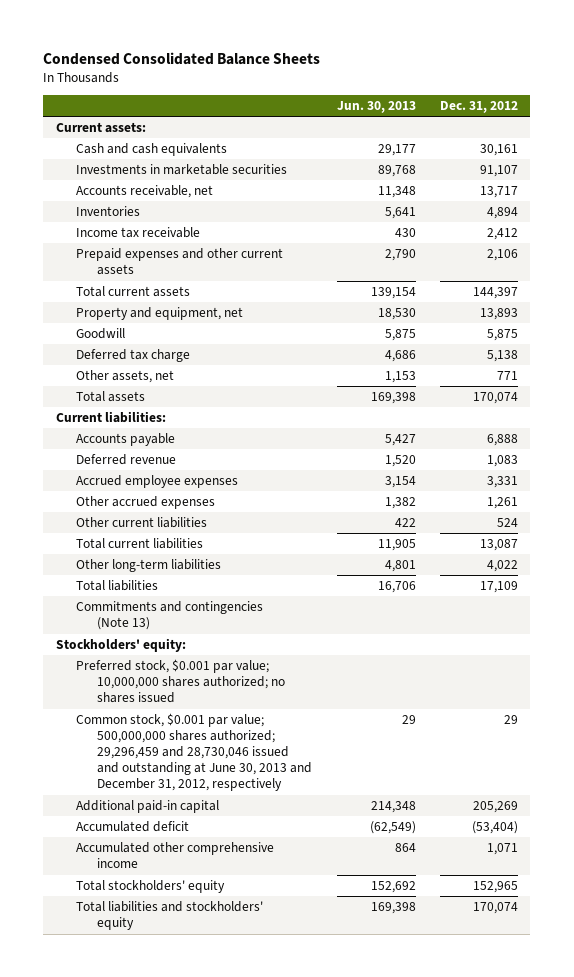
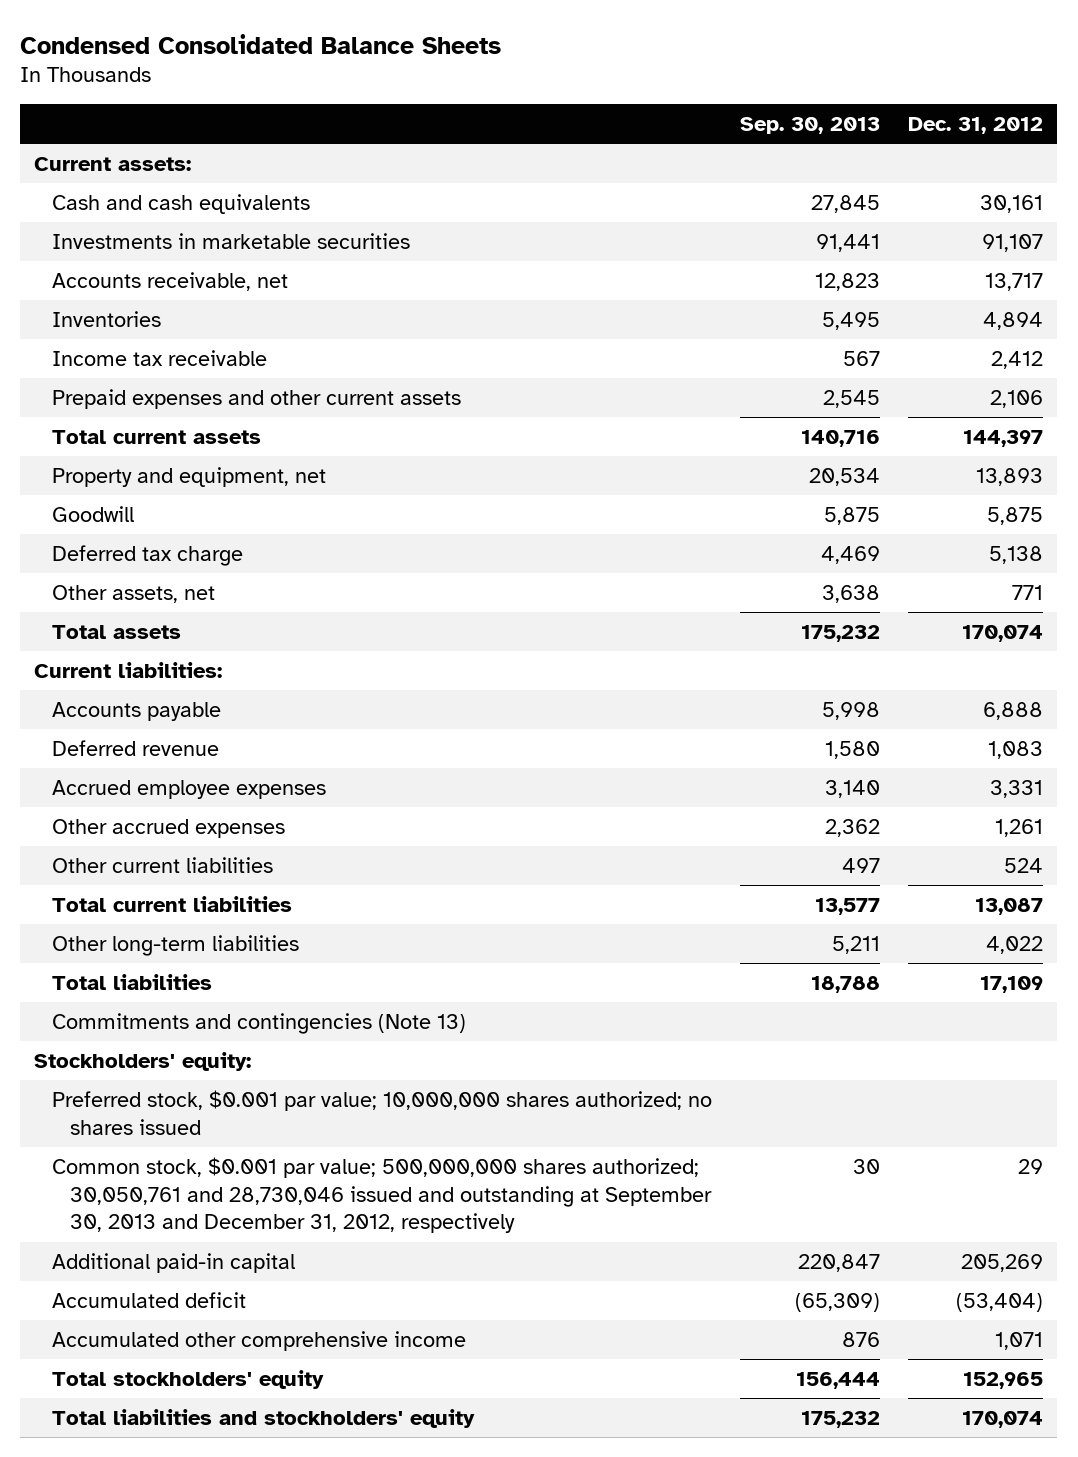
[336,101,416,114] Jun. 30, 2013 -> none
none -> [740,116,881,134] Sep. 30, 2013
[76,713,312,792] Common stock, $0.001 par value; 500,000,000 shares authorized; 29,296,459 and 28,730,046 issued and outstanding at June 30, 2013 and December 31, 2012, respectively -> [52,1156,712,1234] Common stock, $0.001 par value; 500,000,000 shares authorized; 30,050,761 and 28,730,046 issued and outstanding at September 30, 2013 and December 31, 2012, respectively

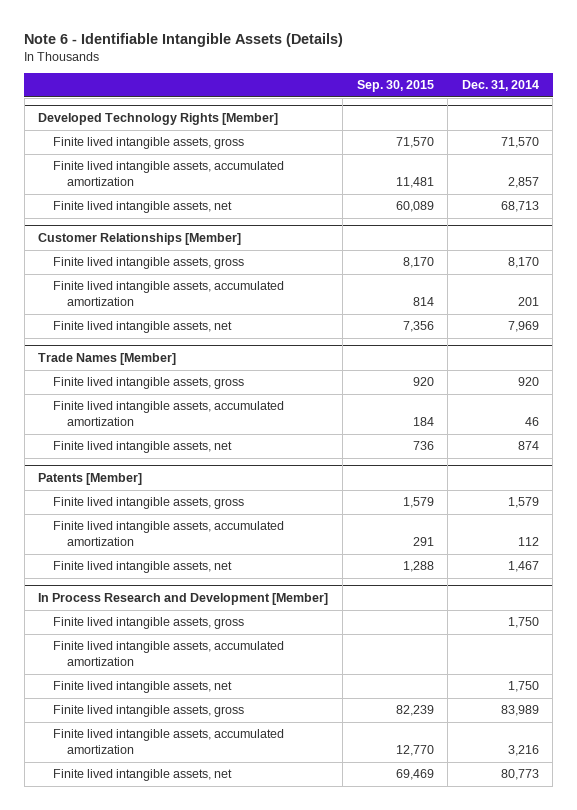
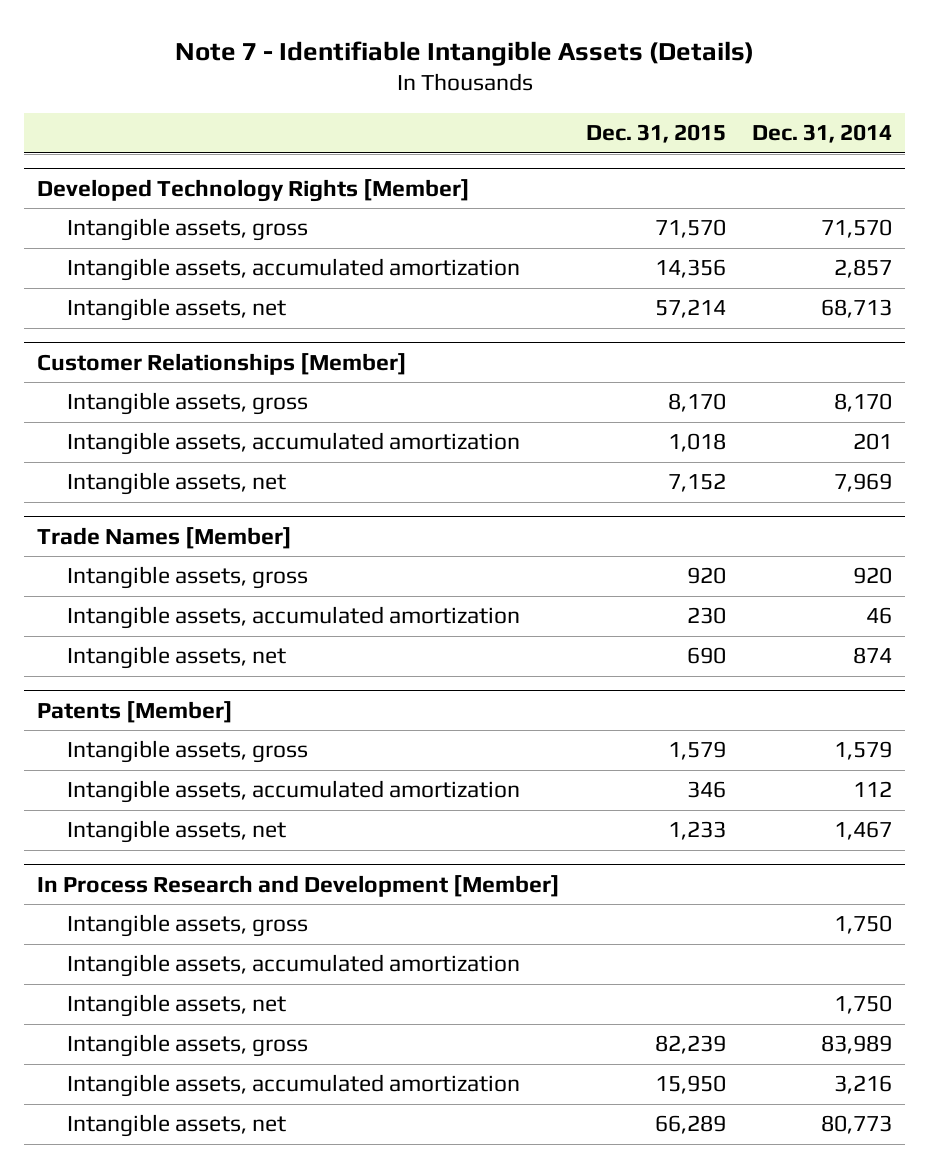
[24,32,344,47] Note 6 - Identifiable Intangible Assets (Details) -> [174,40,754,66] Note 7 - Identifiable Intangible Assets (Details)
[356,80,434,93] Sep. 30, 2015 -> none
none -> [586,124,727,144] Dec. 31, 2015
[52,137,244,150] Finite lived intangible assets, gross -> [67,218,309,242] Intangible assets, gross
[52,161,284,187] Finite lived intangible assets, accumulated amortization -> [67,258,521,282] Intangible assets, accumulated amortization
[52,201,232,214] Finite lived intangible assets, net -> [67,298,287,322] Intangible assets, net
[52,257,244,270] Finite lived intangible assets, gross -> [67,392,309,416] Intangible assets, gross
[52,281,284,307] Finite lived intangible assets, accumulated amortization -> [67,432,521,456] Intangible assets, accumulated amortization
[52,321,232,334] Finite lived intangible assets, net -> [67,472,287,496] Intangible assets, net
[52,377,244,390] Finite lived intangible assets, gross -> [67,566,309,590] Intangible assets, gross
[52,401,284,427] Finite lived intangible assets, accumulated amortization -> [67,606,521,630] Intangible assets, accumulated amortization
[52,441,232,454] Finite lived intangible assets, net -> [67,646,287,670] Intangible assets, net
[52,497,244,510] Finite lived intangible assets, gross -> [67,740,309,764] Intangible assets, gross
[52,521,284,547] Finite lived intangible assets, accumulated amortization -> [67,780,521,804] Intangible assets, accumulated amortization
[52,561,232,574] Finite lived intangible assets, net -> [67,820,287,844] Intangible assets, net
[52,617,244,630] Finite lived intangible assets, gross -> [67,914,309,938] Intangible assets, gross
[52,641,284,667] Finite lived intangible assets, accumulated amortization -> [67,954,521,978] Intangible assets, accumulated amortization
[52,681,232,694] Finite lived intangible assets, net -> [67,994,287,1018] Intangible assets, net
[52,705,244,718] Finite lived intangible assets, gross -> [67,1034,309,1058] Intangible assets, gross
[52,729,284,755] Finite lived intangible assets, accumulated amortization -> [67,1074,521,1098] Intangible assets, accumulated amortization
[52,769,232,782] Finite lived intangible assets, net -> [67,1114,287,1138] Intangible assets, net

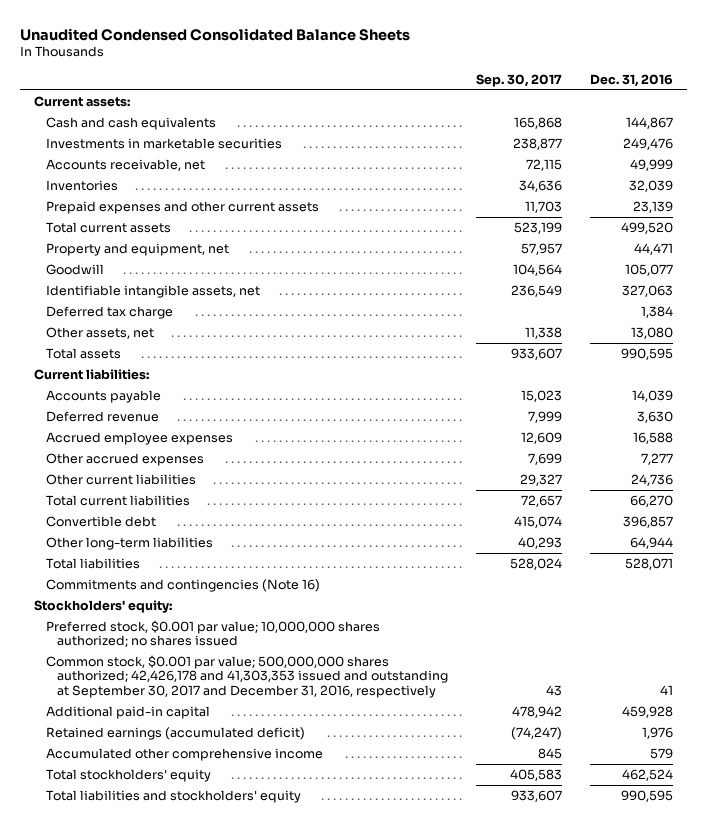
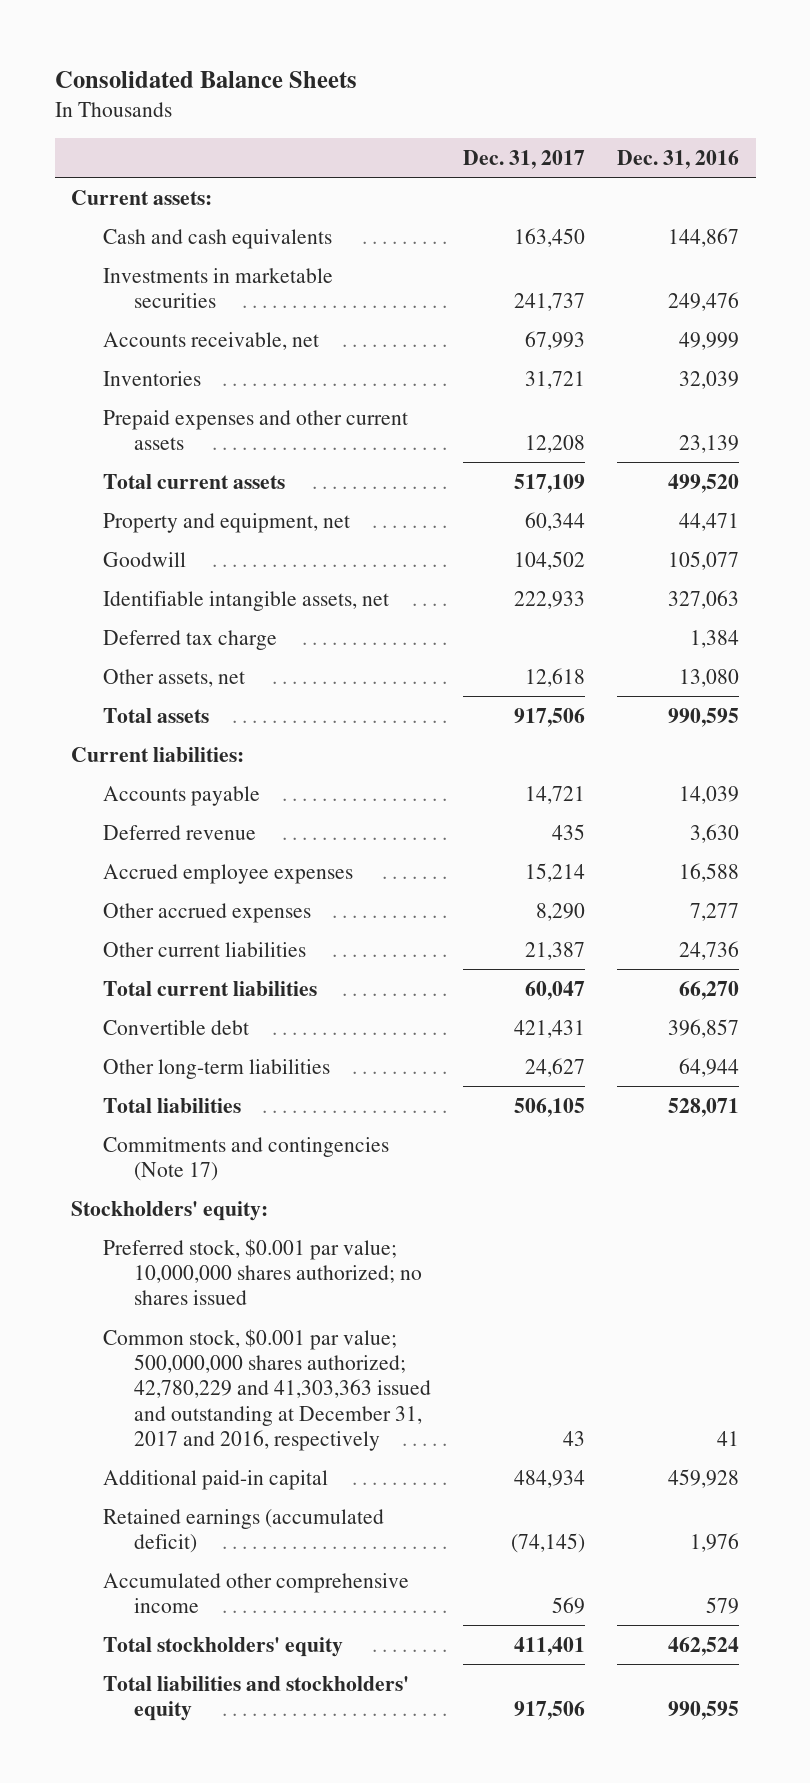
[20,27,411,41] Unaudited Condensed Consolidated Balance Sheets -> [54,70,357,88] Consolidated Balance Sheets
[476,73,563,87] Sep. 30, 2017 -> none
none -> [463,149,586,169] Dec. 31, 2017
[45,578,320,592] Commitments and contingencies (Note 16) -> [102,1136,389,1181] Commitments and contingencies (Note 17)
[45,654,448,698] Common stock, $0.001 par value; 500,000,000 shares authorized; 42,426,178 and 41,303,353 issued and outstanding at September 30, 2017 and December 31, 2016, respectively -> [102,1328,432,1451] Common stock, $0.001 par value; 500,000,000 shares authorized; 42,780,229 and 41,303,363 issued and outstanding at December 31, 2017 and 2016, respectively

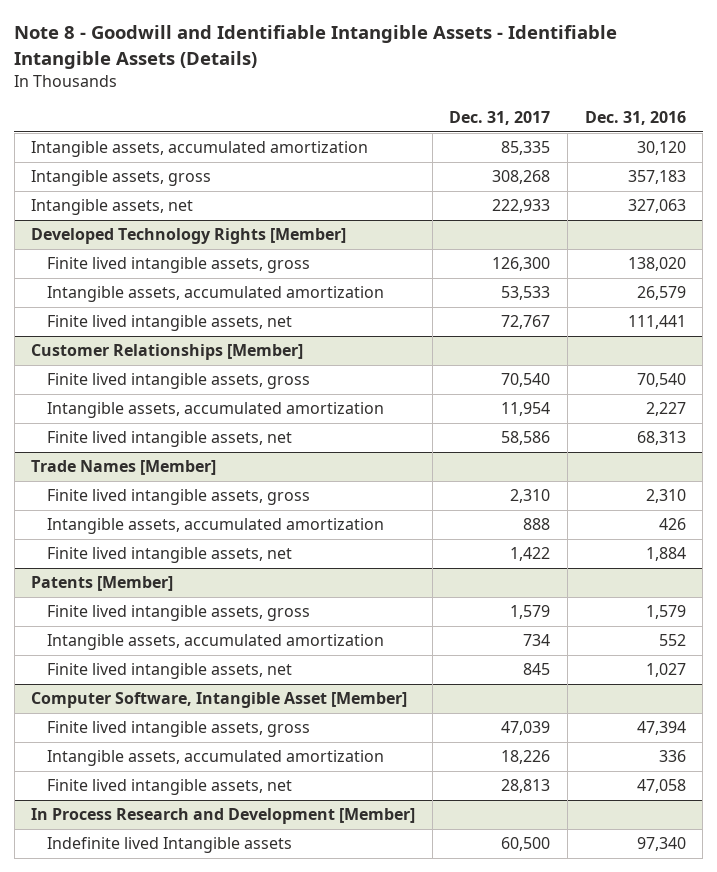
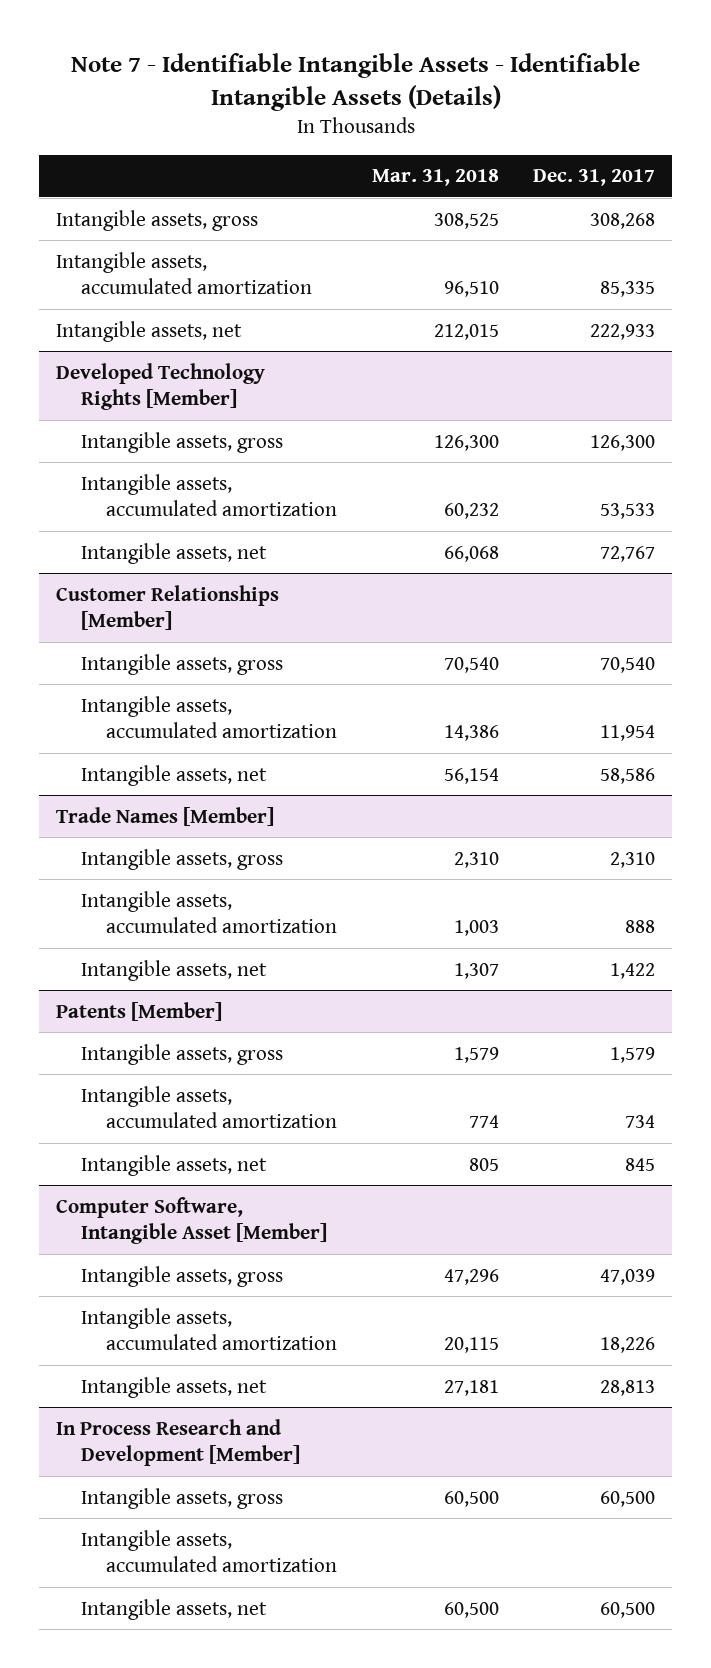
[14,25,618,69] Note 8 - Goodwill and Identifiable Intangible Assets - Identifiable Intangible Assets (Details) -> [70,52,640,111] Note 7 - Identifiable Intangible Assets - Identifiable Intangible Assets (Details)
[584,111,686,126] Dec. 31, 2016 -> none
none -> [371,169,499,187] Mar. 31, 2018
[31,141,369,158] Intangible assets, accumulated amortization -> [56,251,313,295] Intangible assets, accumulated amortization
[46,257,310,274] Finite lived intangible assets, gross -> [81,431,284,453] Intangible assets, gross
[46,315,292,332] Finite lived intangible assets, net -> [81,542,268,564] Intangible assets, net
[46,373,310,390] Finite lived intangible assets, gross -> [81,653,284,675] Intangible assets, gross
[46,431,292,448] Finite lived intangible assets, net -> [81,764,268,786] Intangible assets, net
[46,489,310,506] Finite lived intangible assets, gross -> [81,848,284,870] Intangible assets, gross
[46,547,292,564] Finite lived intangible assets, net -> [81,959,268,981] Intangible assets, net
[46,605,310,622] Finite lived intangible assets, gross -> [81,1043,284,1065] Intangible assets, gross
[46,663,292,680] Finite lived intangible assets, net -> [81,1154,268,1176] Intangible assets, net
[46,721,310,738] Finite lived intangible assets, gross -> [81,1265,284,1287] Intangible assets, gross
[46,779,292,796] Finite lived intangible assets, net -> [81,1376,268,1398] Intangible assets, net
[46,837,292,854] Indefinite lived Intangible assets -> none
none -> [81,1487,284,1509] Intangible assets, gross
none -> [81,1529,338,1573] Intangible assets, accumulated amortization
none -> [81,1598,268,1620] Intangible assets, net

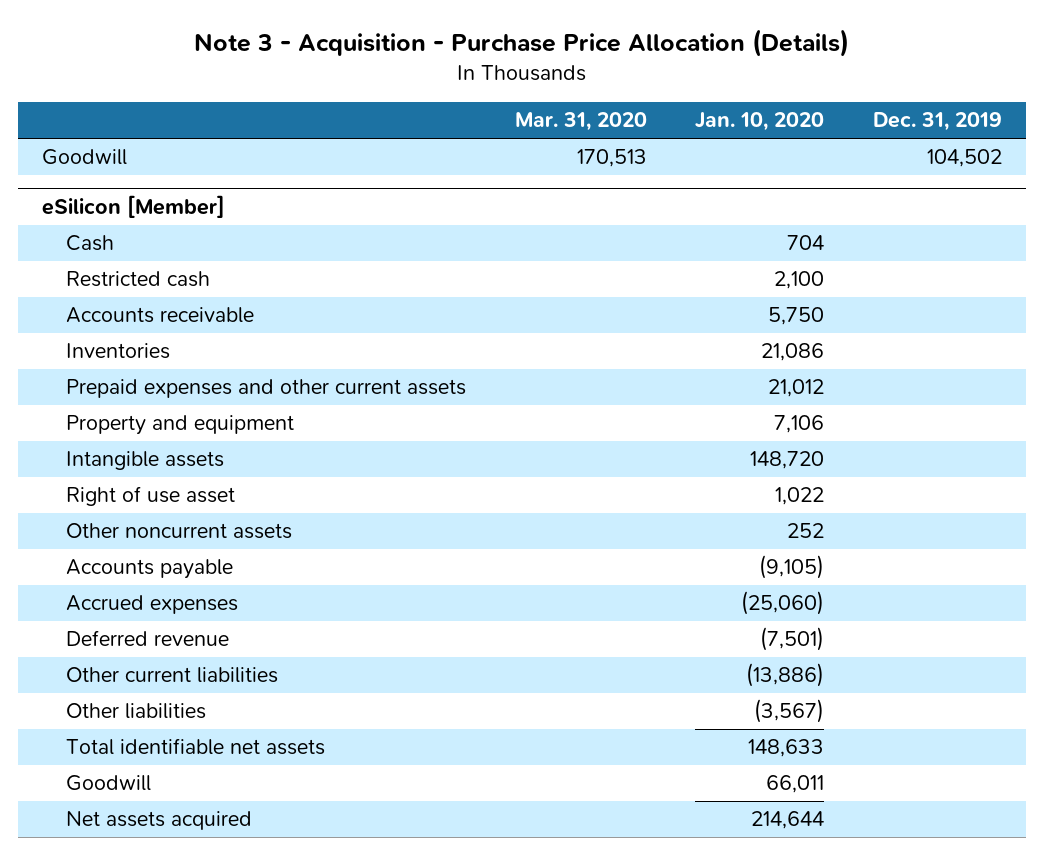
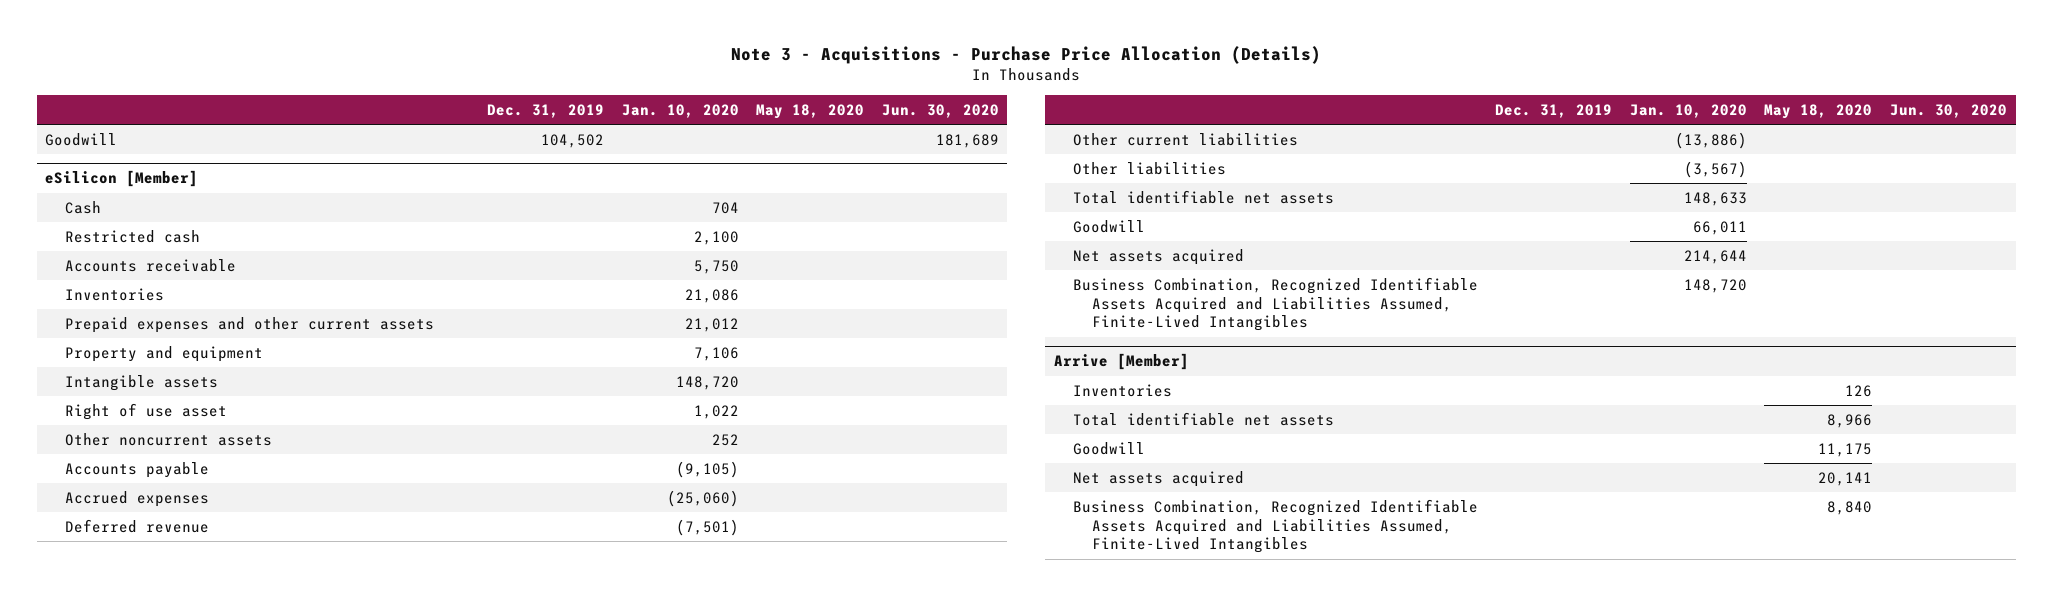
[193,29,849,58] Note 3 - Acquisition - Purchase Price Allocation (Details) -> [731,45,1322,64] Note 3 - Acquisitions - Purchase Price Allocation (Details)
[514,112,647,132] Mar. 31, 2020 -> none
none -> [756,104,865,120] May 18, 2020
none -> [881,104,999,119] Jun. 30, 2020
none -> [1072,276,1478,332] Business Combination, Recognized Identifiable Assets Acquired and Liabilities Assumed, Finite-Lived Intangibles
none -> [1053,353,1189,371] Arrive [Member]
none -> [1072,383,1172,397] Inventories
none -> [1072,411,1334,426] Total identifiable net assets
none -> [1072,441,1145,455] Goodwill
none -> [1072,470,1244,487] Net assets acquired
none -> [1072,498,1478,554] Business Combination, Recognized Identifiable Assets Acquired and Liabilities Assumed, Finite-Lived Intangibles

